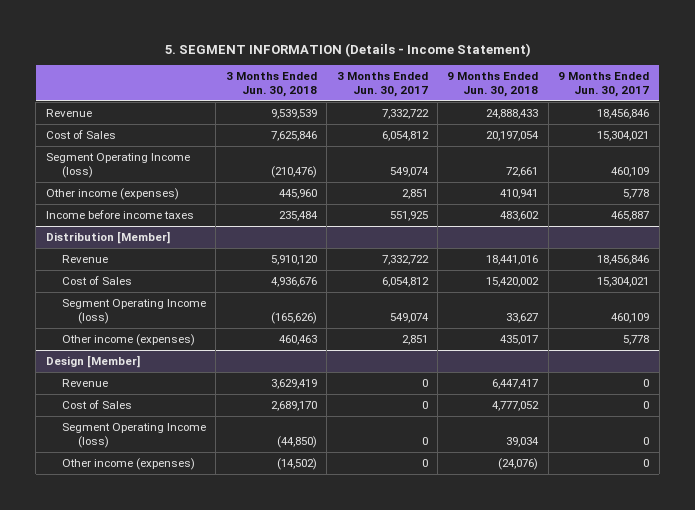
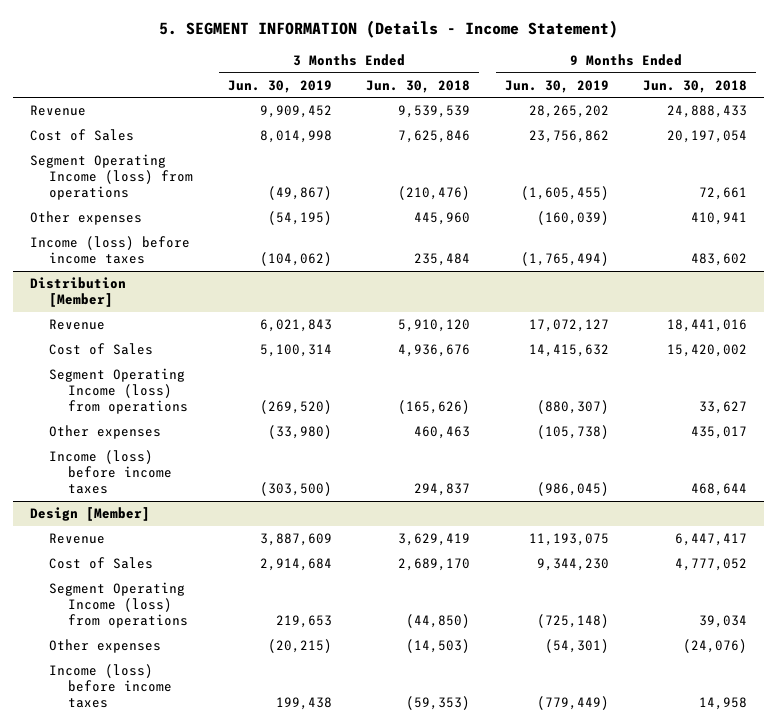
[336,71,428,98] 3 Months Ended Jun. 30, 2017 -> none
[558,71,650,98] 9 Months Ended Jun. 30, 2017 -> none
none -> [227,79,332,93] Jun. 30, 2019
none -> [504,79,609,93] Jun. 30, 2019
[45,152,190,179] Segment Operating Income (loss) -> [30,154,194,201] Segment Operating Income (loss) from operations
[45,187,179,200] Other income (expenses) -> [30,211,143,226] Other expenses
[45,209,194,219] Income before income taxes -> [30,236,191,265] Income (loss) before income taxes
[61,298,206,325] Segment Operating Income (loss) -> [49,368,188,415] Segment Operating Income (loss) from operations
[61,333,195,346] Other income (expenses) -> [49,425,162,440] Other expenses
none -> [49,450,172,495] Income (loss) before income taxes
[61,422,206,449] Segment Operating Income (loss) -> [49,582,188,629] Segment Operating Income (loss) from operations
[61,457,195,470] Other income (expenses) -> [49,639,162,654] Other expenses
[276,457,317,470] (14,502) -> [406,639,471,654] (14,503)
none -> [49,664,172,709] Income (loss) before income taxes

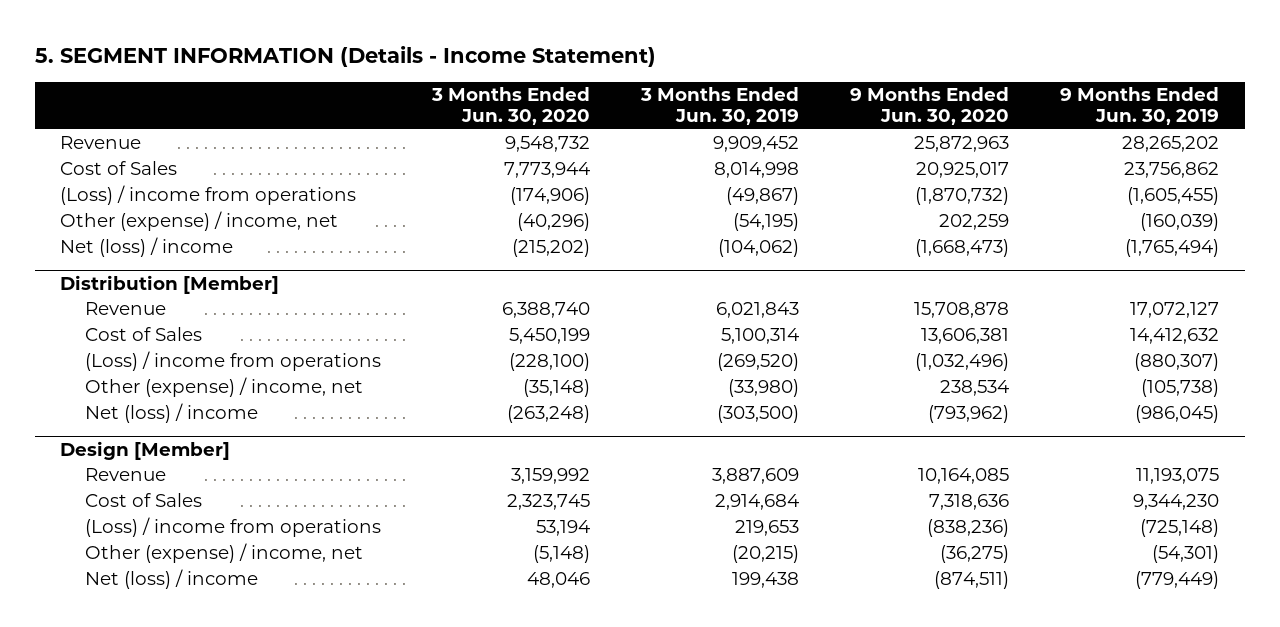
[366,79,471,93] Jun. 30, 2018 -> none
[643,79,748,93] Jun. 30, 2018 -> none
none -> [430,86,590,126] 3 Months Ended Jun. 30, 2020
none -> [850,86,1010,126] 9 Months Ended Jun. 30, 2020
[30,154,194,201] Segment Operating Income (loss) from operations -> [60,185,357,206] (Loss) / income from operations
[30,211,143,226] Other expenses -> [60,211,339,232] Other (expense) / income, net
[30,236,191,265] Income (loss) before income taxes -> [60,237,234,258] Net (loss) / income
[528,344,609,358] 14,415,632 -> [1130,328,1220,345] 14,412,632
[49,368,188,415] Segment Operating Income (loss) from operations -> [84,351,381,372] (Loss) / income from operations
[49,425,162,440] Other expenses -> [84,377,363,398] Other (expense) / income, net
[49,450,172,495] Income (loss) before income taxes -> [84,403,258,424] Net (loss) / income
[49,582,188,629] Segment Operating Income (loss) from operations -> [84,517,381,538] (Loss) / income from operations
[49,639,162,654] Other expenses -> [84,543,363,564] Other (expense) / income, net
[49,664,172,709] Income (loss) before income taxes -> [84,569,258,590] Net (loss) / income

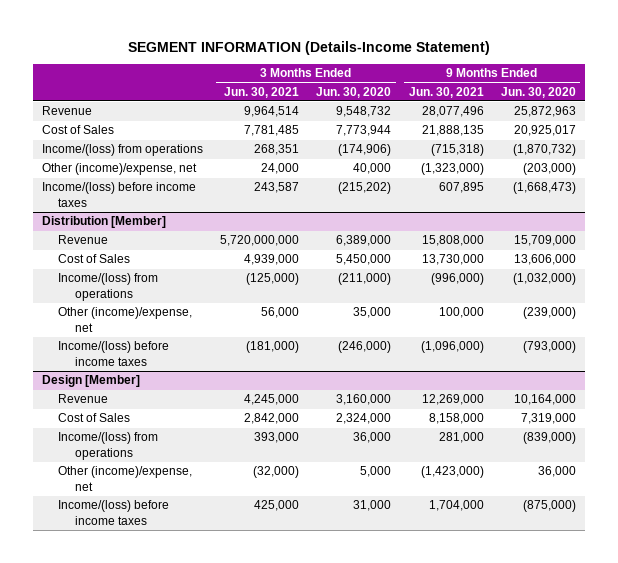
[34,46,656,68] 5. SEGMENT INFORMATION (Details - Income Statement) -> [127,40,490,55] SEGMENT INFORMATION (Details-Income Statement)
[640,86,800,126] 3 Months Ended Jun. 30, 2019 -> none
[1060,86,1220,126] 9 Months Ended Jun. 30, 2019 -> none
none -> [224,86,300,98] Jun. 30, 2021
none -> [408,86,484,98] Jun. 30, 2021
[60,185,357,206] (Loss) / income from operations -> [41,144,203,157] Income/(loss) from operations
[60,211,339,232] Other (expense) / income, net -> [41,163,197,176] Other (income)/expense, net
[516,213,590,232] (40,296) -> [353,163,392,175] 40,000
[939,214,1010,231] 202,259 -> [523,163,577,176] (203,000)
[60,237,234,258] Net (loss) / income -> [41,182,196,207] Income/(loss) before income taxes
[84,403,258,424] Net (loss) / income -> none
[501,302,590,319] 6,388,740 -> [336,235,392,247] 6,389,000
[914,302,1010,319] 15,708,878 -> [514,235,577,247] 15,709,000
[508,328,590,345] 5,450,199 -> [336,254,392,266] 5,450,000
[921,328,1010,345] 13,606,381 -> [514,254,577,266] 13,606,000
[84,351,381,372] (Loss) / income from operations -> [58,273,159,301] Income/(loss) from operations
[508,353,590,372] (228,100) -> [338,273,392,286] (211,000)
[915,353,1010,372] (1,032,496) -> [513,273,577,286] (1,032,000)
[84,377,363,398] Other (expense) / income, net -> [58,307,193,332] Other (income)/expense, net
[522,379,590,398] (35,148) -> [353,307,392,319] 35,000
[940,380,1010,397] 238,534 -> [523,307,577,320] (239,000)
none -> [58,341,170,366] Income/(loss) before income taxes
[84,569,258,590] Net (loss) / income -> none
[510,468,590,485] 3,159,992 -> [336,394,392,406] 3,160,000
[918,468,1010,485] 10,164,085 -> [514,394,577,406] 10,164,000
[506,494,590,511] 2,323,745 -> [336,413,392,425] 2,324,000
[929,494,1010,511] 7,318,636 -> [521,413,577,425] 7,319,000
[84,517,381,538] (Loss) / income from operations -> [58,432,159,460] Income/(loss) from operations
[535,520,590,537] 53,194 -> [353,432,392,444] 36,000
[927,519,1010,538] (838,236) -> [523,432,577,445] (839,000)
[84,543,363,564] Other (expense) / income, net -> [58,466,193,491] Other (income)/expense, net
[532,545,590,564] (5,148) -> [360,466,392,478] 5,000
[940,545,1010,564] (36,275) -> [538,466,577,478] 36,000
none -> [58,500,170,525] Income/(loss) before income taxes

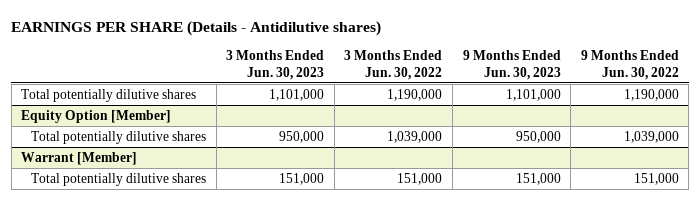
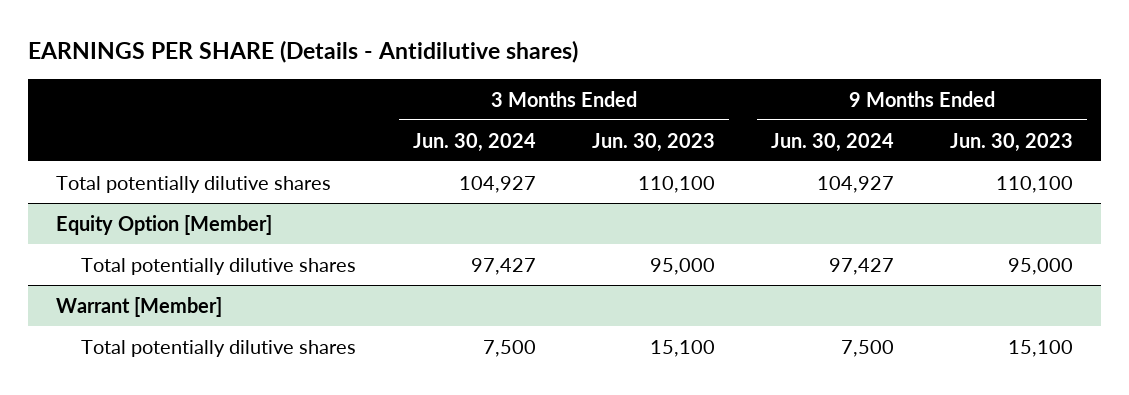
[344,50,443,80] 3 Months Ended Jun. 30, 2022 -> none
[580,50,679,80] 9 Months Ended Jun. 30, 2022 -> none
none -> [412,132,536,152] Jun. 30, 2024
none -> [771,132,895,152] Jun. 30, 2024
[269,88,325,101] 1,101,000 -> [637,175,715,193] 110,100
[505,88,561,101] 1,101,000 -> [996,175,1074,193] 110,100
[279,130,325,143] 950,000 -> [649,257,715,275] 95,000
[515,130,561,143] 950,000 -> [1008,257,1074,275] 95,000
[279,172,325,185] 151,000 -> [649,339,715,357] 15,100
[515,172,561,185] 151,000 -> [1008,339,1074,357] 15,100

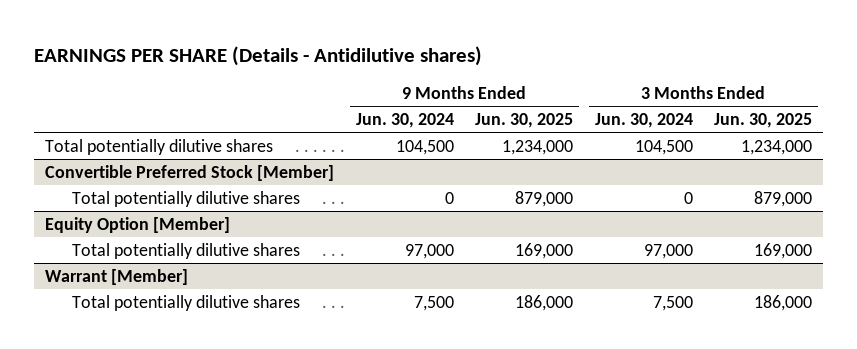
[591,132,715,152] Jun. 30, 2023 -> none
[950,132,1074,152] Jun. 30, 2023 -> none
none -> [475,112,574,128] Jun. 30, 2025
none -> [714,112,813,128] Jun. 30, 2025
[458,175,536,193] 104,927 -> [634,139,693,155] 104,500
[817,175,895,193] 104,927 -> [395,139,454,155] 104,500
none -> [45,164,335,181] Convertible Preferred Stock [Member]
none -> [71,190,300,207] Total potentially dilutive shares
[470,257,536,275] 97,427 -> [643,243,693,259] 97,000
[829,257,895,275] 97,427 -> [404,243,454,259] 97,000

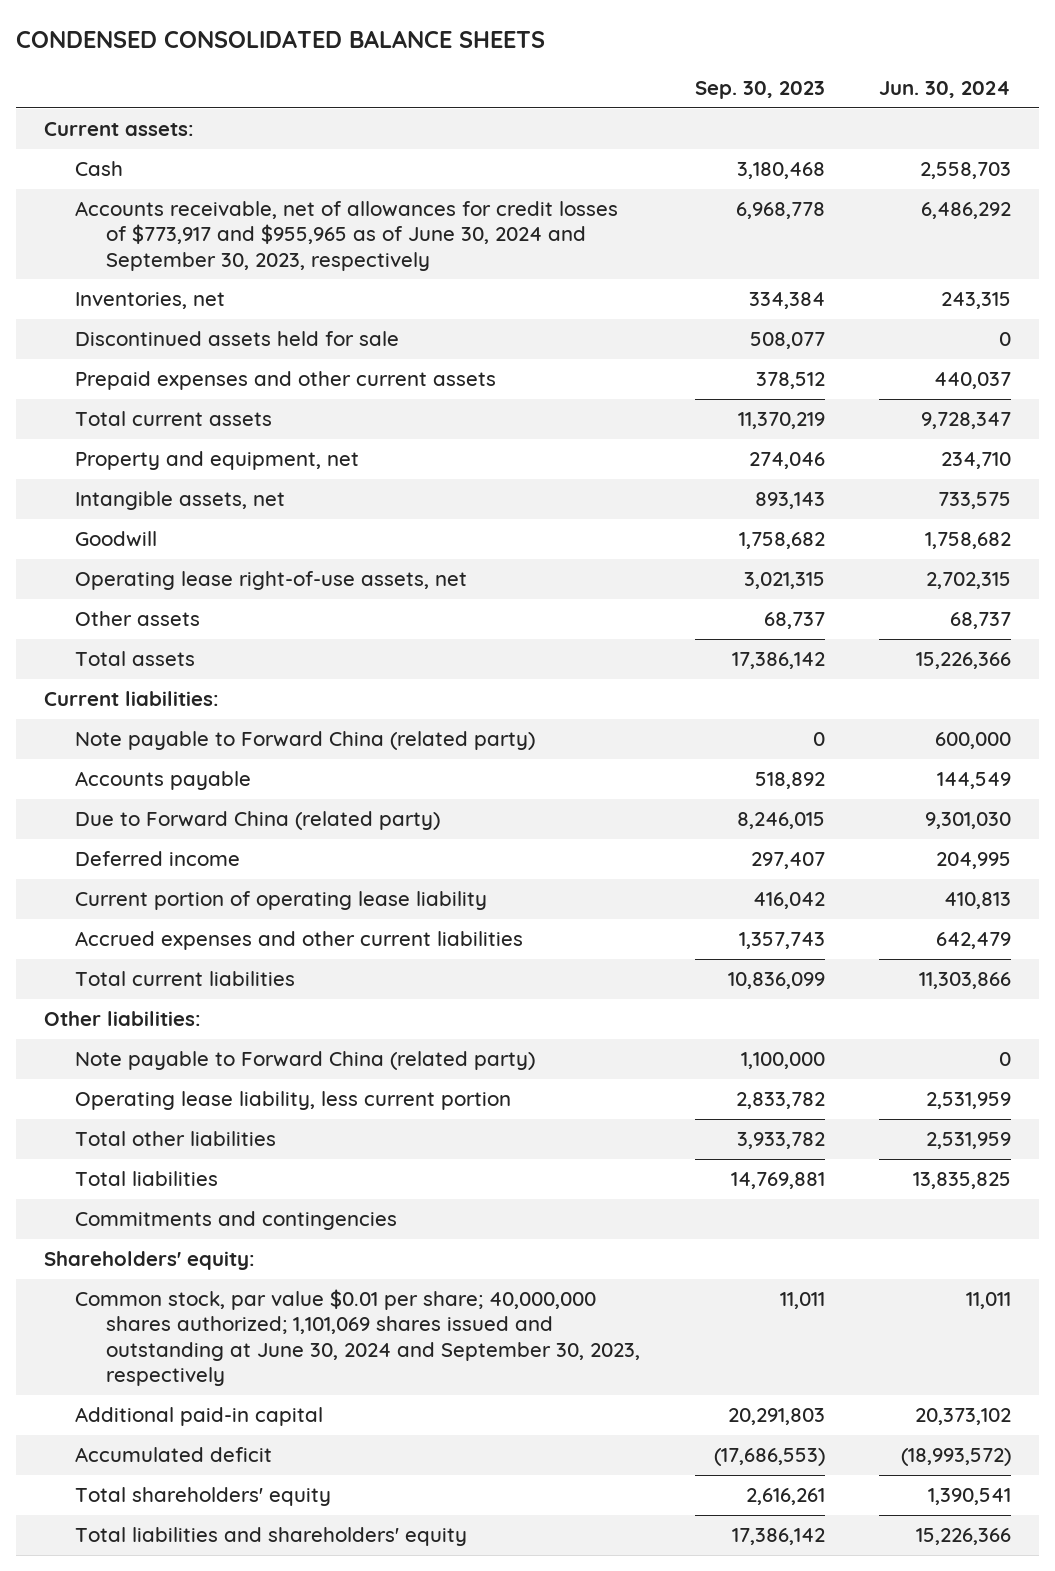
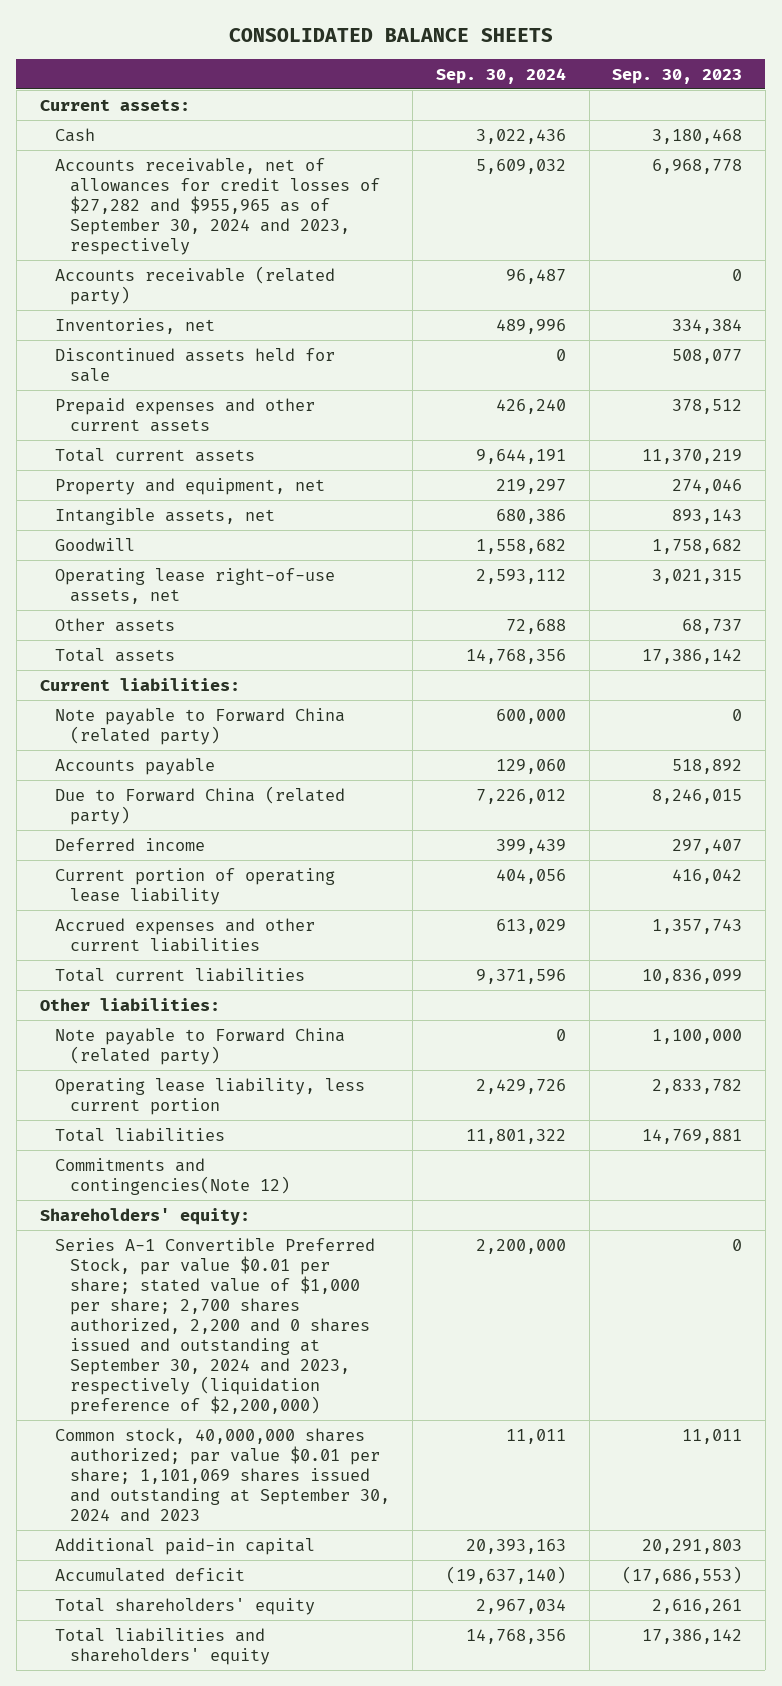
[16,29,546,48] CONDENSED CONSOLIDATED BALANCE SHEETS -> [228,28,553,43] CONSOLIDATED BALANCE SHEETS
[879,81,1012,99] Jun. 30, 2024 -> none
none -> [435,67,566,84] Sep. 30, 2024
[74,201,618,271] Accounts receivable, net of allowances for credit losses of $773,917 and $955,965 as of June 30, 2024 and September 30, 2023, respectively -> [54,157,380,255] Accounts receivable, net of allowances for credit losses of $27,282 and $955,965 as of September 30, 2024 and 2023, respectively
none -> [54,265,335,305] Accounts receivable (related party)
[74,1131,276,1147] Total other liabilities -> none
[74,1211,397,1231] Commitments and contingencies -> [54,1157,290,1195] Commitments and contingencies(Note 12)
none -> [54,1237,375,1415] Series A-1 Convertible Preferred Stock, par value $0.01 per share; stated value of $1,000 per share; 2,700 shares authorized, 2,200 and 0 shares issued and outstanding at September 30, 2024 and 2023, respectively (liquidation preference of $2,200,000)
[74,1289,640,1387] Common stock, par value $0.01 per share; 40,000,000 shares authorized; 1,101,069 shares issued and outstanding at June 30, 2024 and September 30, 2023, respectively -> [54,1427,390,1522] Common stock, 40,000,000 shares authorized; par value $0.01 per share; 1,101,069 shares issued and outstanding at September 30, 2024 and 2023

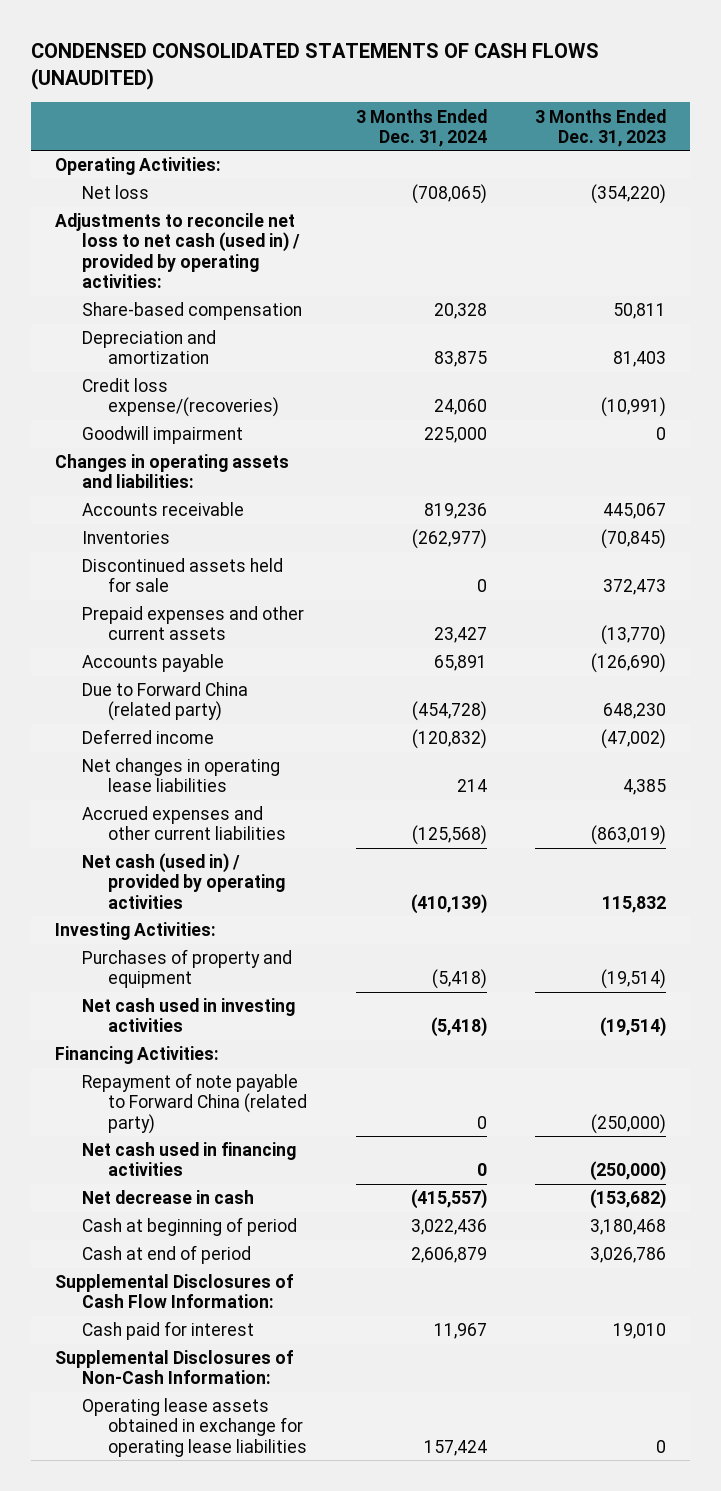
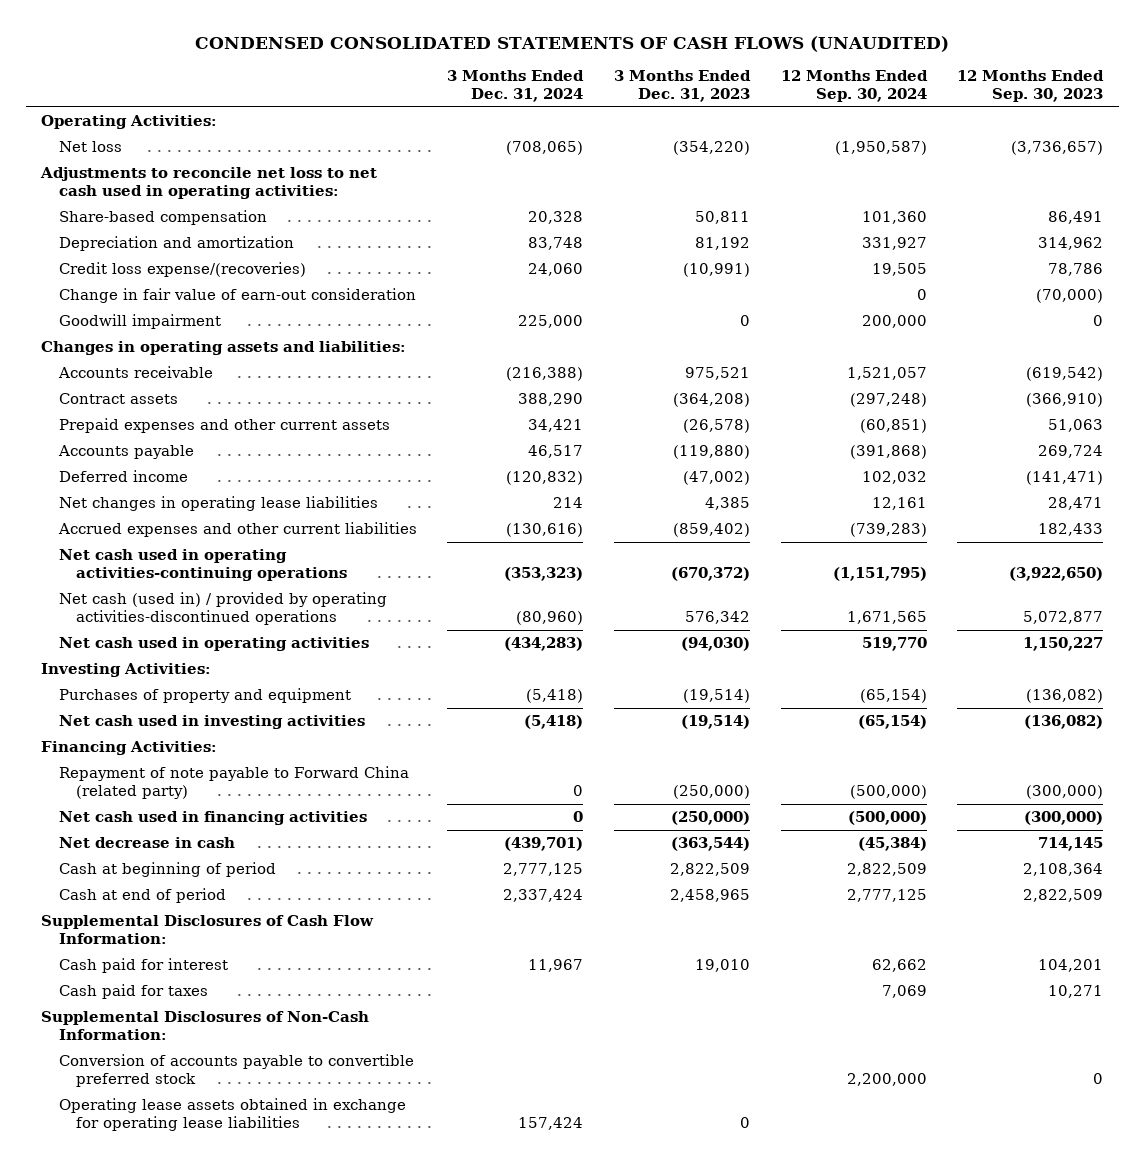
none -> [780,70,928,103] 12 Months Ended Sep. 30, 2024
none -> [957,70,1105,103] 12 Months Ended Sep. 30, 2023
[54,213,300,289] Adjustments to reconcile net loss to net cash (used in) / provided by operating activities: -> [40,167,378,199] Adjustments to reconcile net loss to net cash used in operating activities:
[433,351,487,368] 83,875 -> [528,237,584,251] 83,748
[612,351,666,368] 81,403 -> [694,237,750,251] 81,192
none -> [58,288,416,304] Change in fair value of earn-out consideration
[81,531,170,545] Inventories -> none
[81,558,283,593] Discontinued assets held for sale -> none
[81,682,248,722] Due to Forward China (related party) -> none
[423,503,487,520] 819,236 -> [506,367,584,382] (216,388)
[602,503,666,520] 445,067 -> [684,367,750,381] 975,521
none -> [58,393,178,405] Contract assets
[433,627,487,644] 23,427 -> [528,419,584,433] 34,421
[600,625,666,646] (13,770) -> [682,419,750,434] (26,578)
[433,655,487,672] 65,891 -> [528,445,584,459] 46,517
[590,653,666,674] (126,690) -> [672,445,750,460] (119,880)
[411,825,487,846] (125,568) -> [506,523,584,538] (130,616)
[590,825,666,846] (863,019) -> [672,523,750,538] (859,402)
none -> [58,549,347,581] Net cash used in operating activities-continuing operations
none -> [58,592,387,625] Net cash (used in) / provided by operating activities-discontinued operations
[81,853,286,909] Net cash (used in) / provided by operating activities -> [58,637,369,652] Net cash used in operating activities
[410,893,487,914] (410,139) -> [504,637,584,652] (434,283)
[601,895,666,913] 115,832 -> [680,637,750,652] (94,030)
[410,1189,487,1210] (415,557) -> [504,837,584,852] (439,701)
[589,1189,666,1210] (153,682) -> [670,837,750,852] (363,544)
[410,1219,487,1236] 3,022,436 -> [503,863,584,877] 2,777,125
[589,1219,666,1236] 3,180,468 -> [669,863,750,877] 2,822,509
[410,1247,487,1264] 2,606,879 -> [503,889,584,903] 2,337,424
[589,1247,666,1264] 3,026,786 -> [669,889,750,903] 2,458,965
none -> [58,984,208,1000] Cash paid for taxes
none -> [58,1054,414,1087] Conversion of accounts payable to convertible preferred stock

